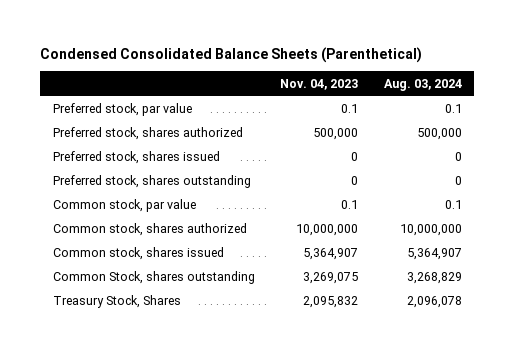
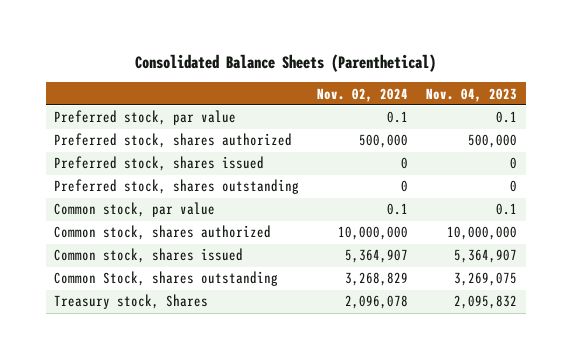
[39,47,422,64] Condensed Consolidated Balance Sheets (Parenthetical) -> [134,53,436,72] Consolidated Balance Sheets (Parenthetical)
[383,78,462,91] Aug. 03, 2024 -> none
none -> [317,87,409,102] Nov. 02, 2024
[52,295,181,309] Treasury Stock, Shares -> [54,294,209,310] Treasury stock, Shares

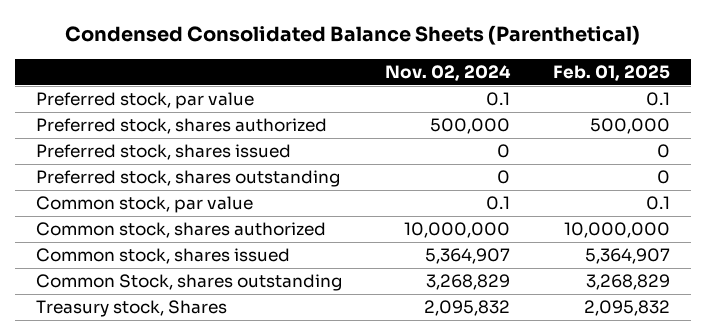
[134,53,436,72] Consolidated Balance Sheets (Parenthetical) -> [64,25,640,46] Condensed Consolidated Balance Sheets (Parenthetical)
[425,87,517,102] Nov. 04, 2023 -> none
none -> [552,65,670,82] Feb. 01, 2025
[345,295,409,310] 2,096,078 -> [423,300,510,317] 2,095,832

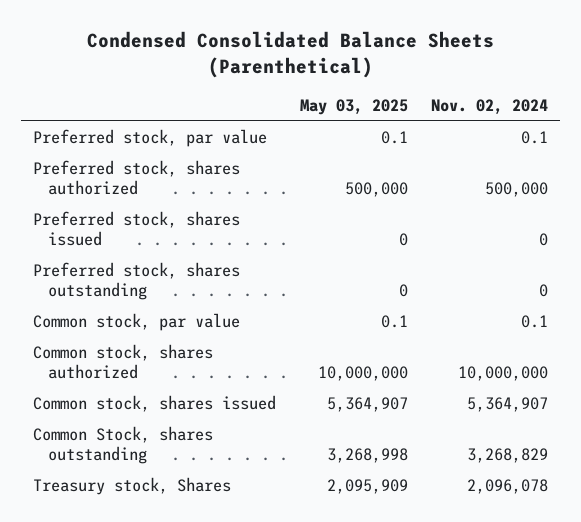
[552,65,670,82] Feb. 01, 2025 -> none
none -> [299,99,408,116] May 03, 2025
[423,300,510,317] 2,095,832 -> [466,479,548,495] 2,096,078

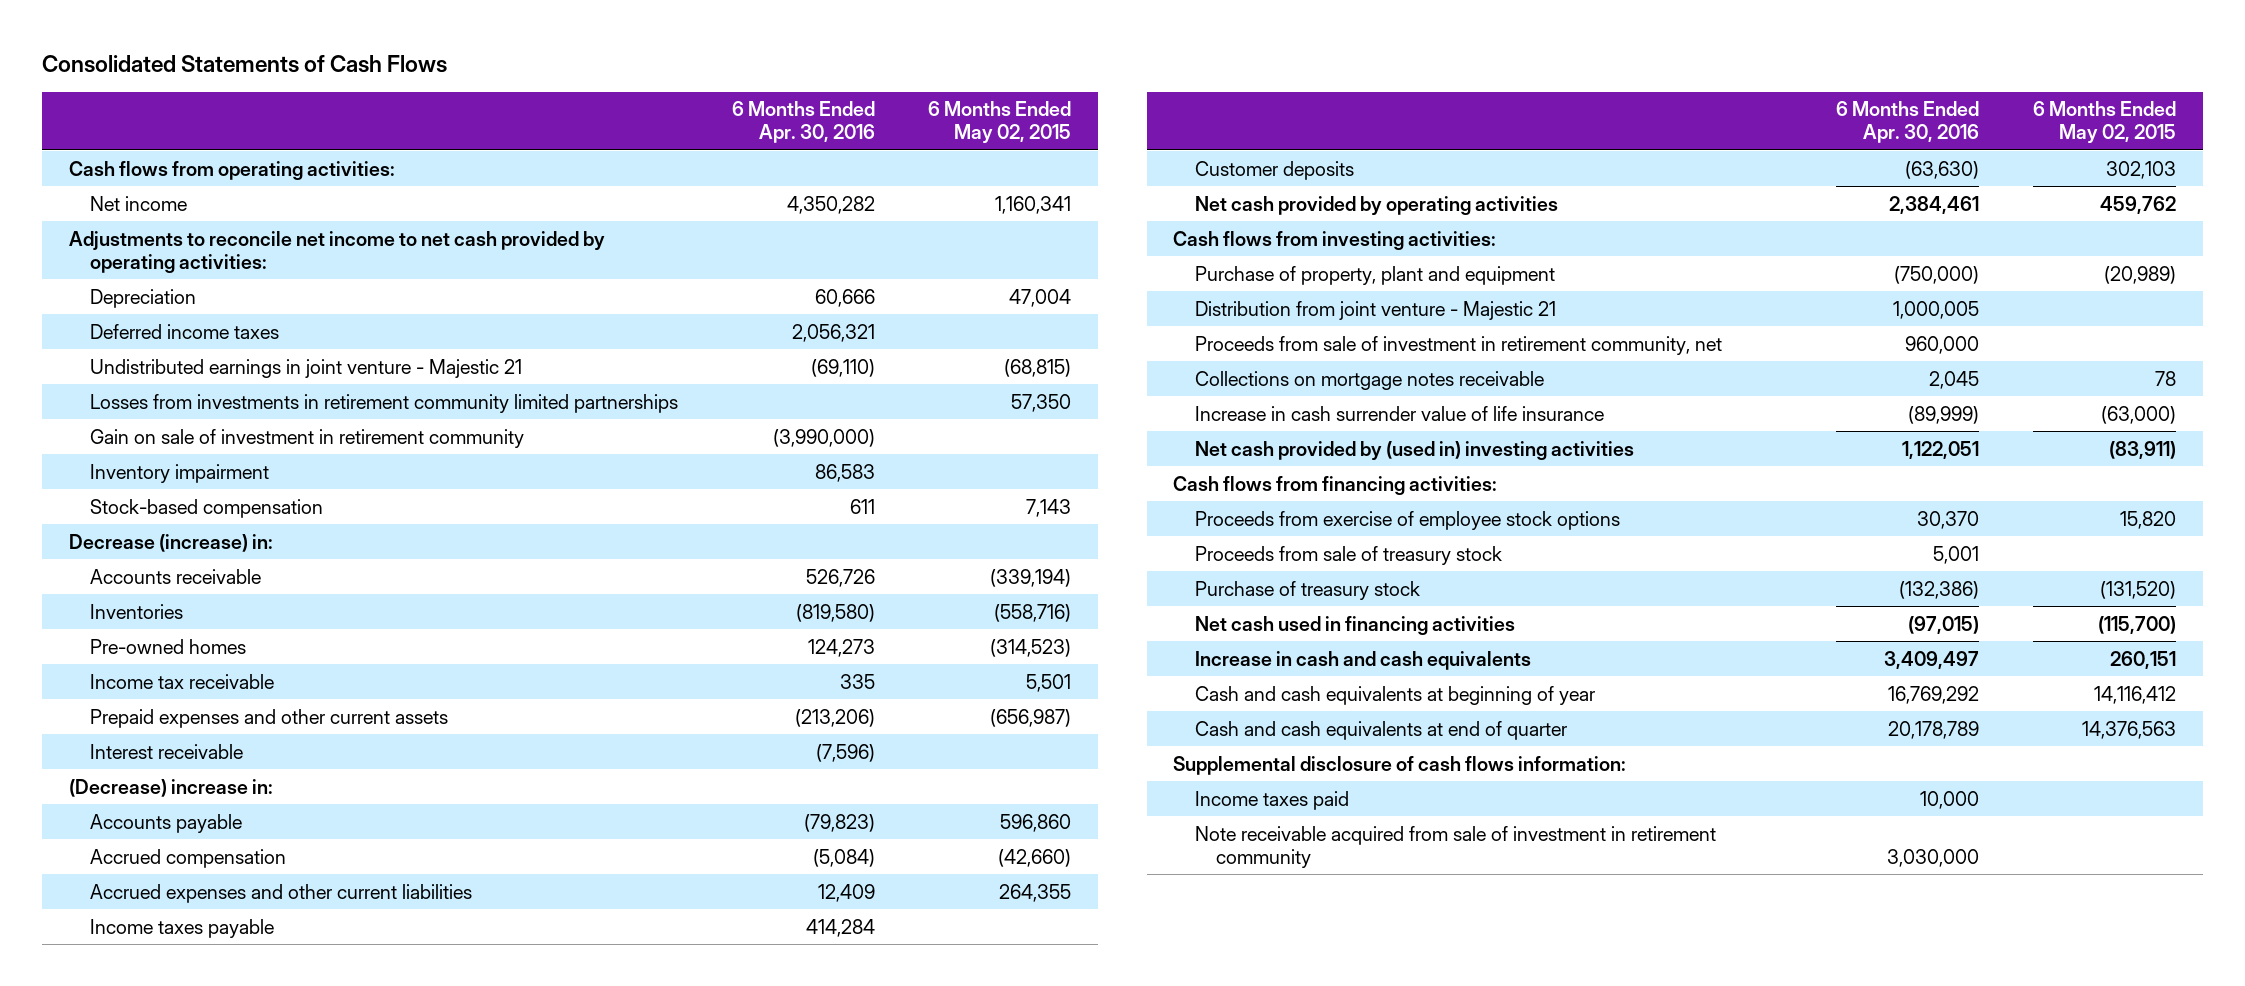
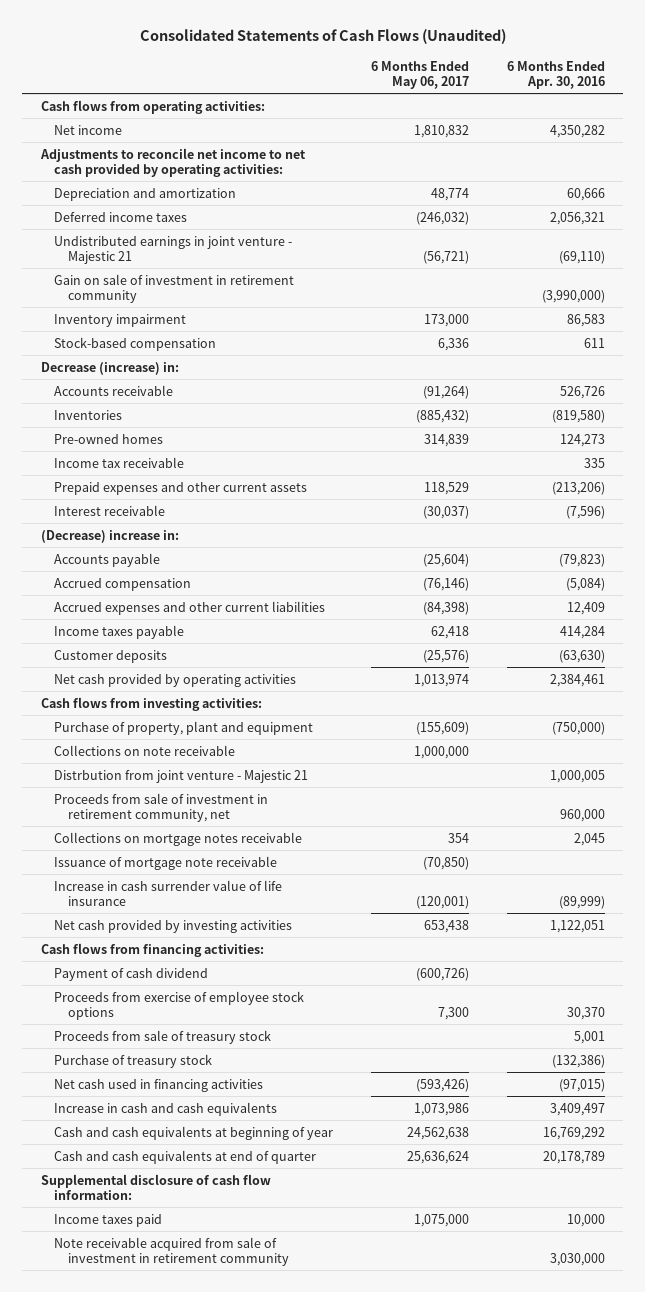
[42,55,448,74] Consolidated Statements of Cash Flows -> [139,29,506,45] Consolidated Statements of Cash Flows (Unaudited)
[928,101,1072,144] 6 Months Ended May 02, 2015 -> none
none -> [371,60,470,89] 6 Months Ended May 06, 2017
[90,288,197,308] Depreciation -> [54,187,237,201] Depreciation and amortization
[90,393,679,413] Losses from investments in retirement community limited partnerships -> none
none -> [54,744,236,756] Collections on note receivable
[1194,300,1556,320] Distribution from joint venture - Majestic 21 -> [54,769,309,783] Distrbution from joint venture - Majestic 21
none -> [54,855,278,870] Issuance of mortgage note receivable
[1194,440,1634,460] Net cash provided by (used in) investing activities -> [54,919,293,933] Net cash provided by investing activities
none -> [54,967,209,981] Payment of cash dividend
[1173,755,1627,775] Supplemental disclosure of cash flows information: -> [40,1173,271,1200] Supplemental disclosure of cash flow information:

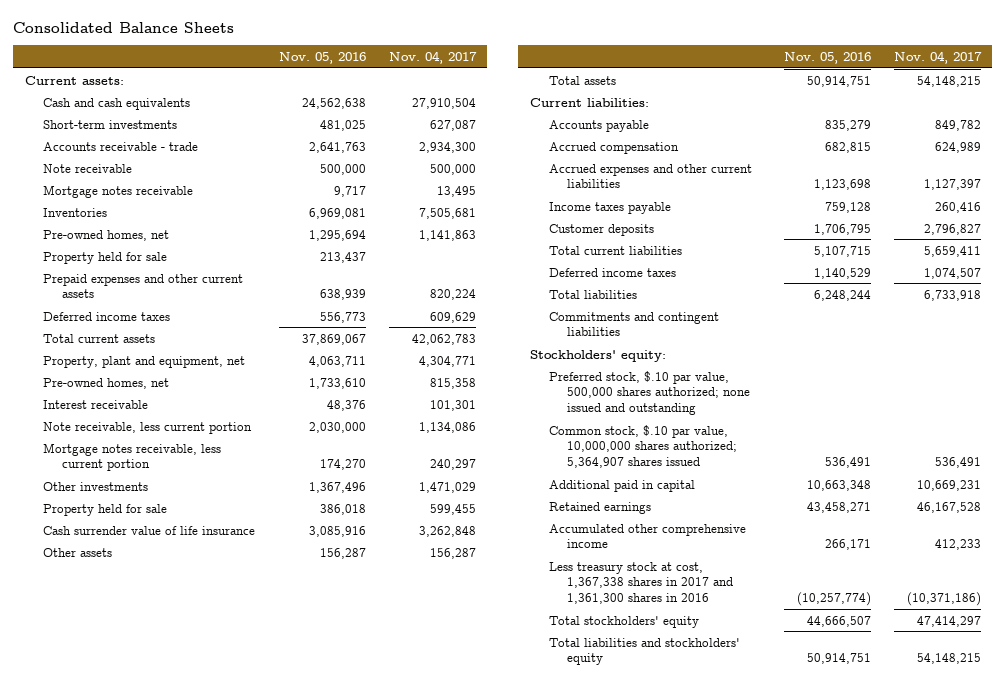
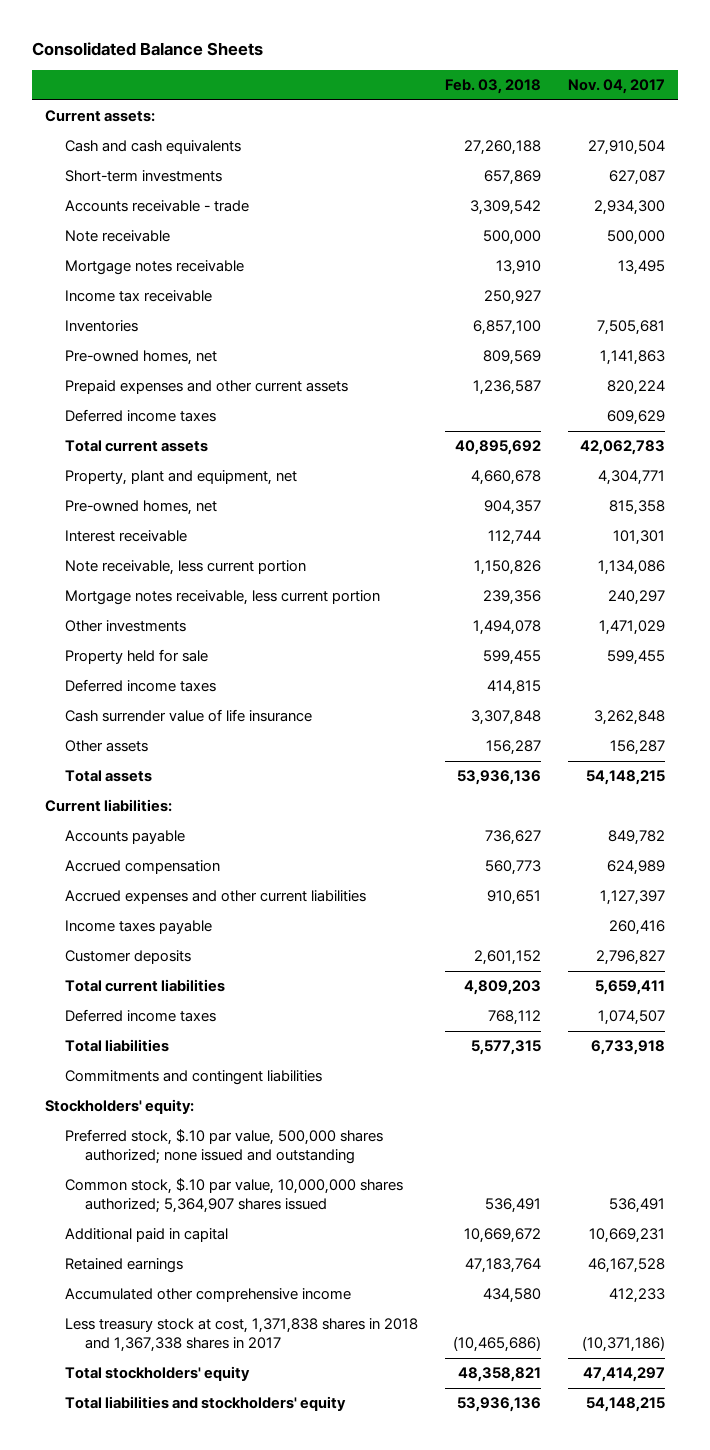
[278,51,366,64] Nov. 05, 2016 -> none
none -> [445,79,542,95] Feb. 03, 2018
none -> [65,290,213,303] Income tax receivable
[43,251,168,264] Property held for sale -> none
none -> [65,679,217,693] Deferred income taxes
[548,561,734,605] Less treasury stock at cost, 1,367,338 shares in 2017 and 1,361,300 shares in 2016 -> [65,1318,419,1352] Less treasury stock at cost, 1,371,838 shares in 2018 and 1,367,338 shares in 2017

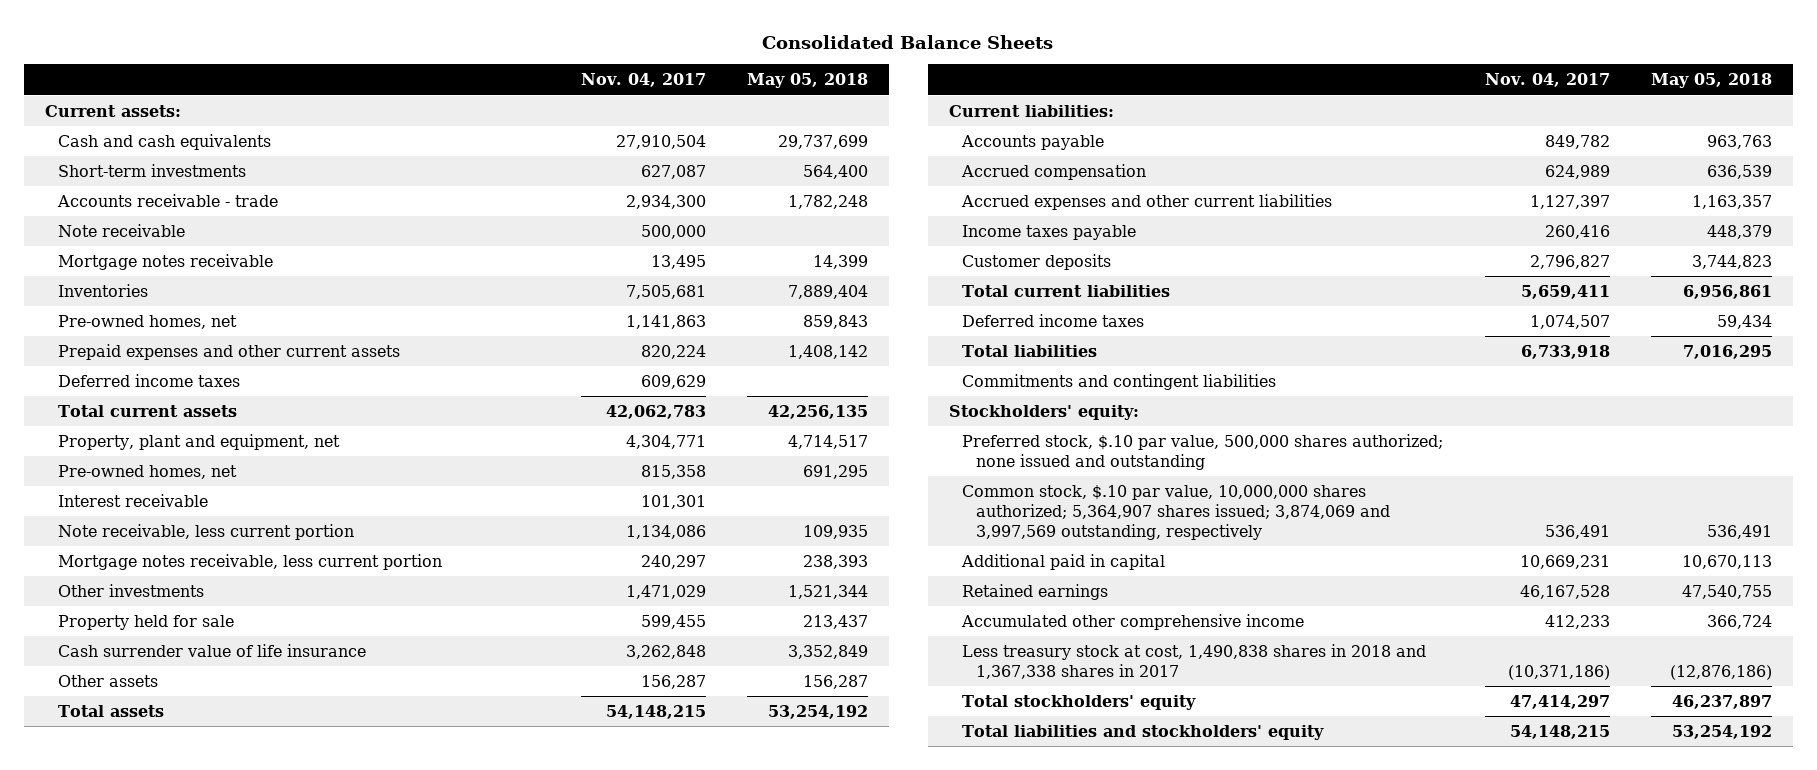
[445,79,542,95] Feb. 03, 2018 -> none
none -> [746,73,868,89] May 05, 2018
[65,290,213,303] Income tax receivable -> none
[65,679,217,693] Deferred income taxes -> none
[65,1178,404,1213] Common stock, $.10 par value, 10,000,000 shares authorized; 5,364,907 shares issued -> [962,484,1390,541] Common stock, $.10 par value, 10,000,000 shares authorized; 5,364,907 shares issued; 3,874,069 and 3,997,569 outstanding, respectively
[65,1318,419,1352] Less treasury stock at cost, 1,371,838 shares in 2018 and 1,367,338 shares in 2017 -> [962,643,1427,679] Less treasury stock at cost, 1,490,838 shares in 2018 and 1,367,338 shares in 2017

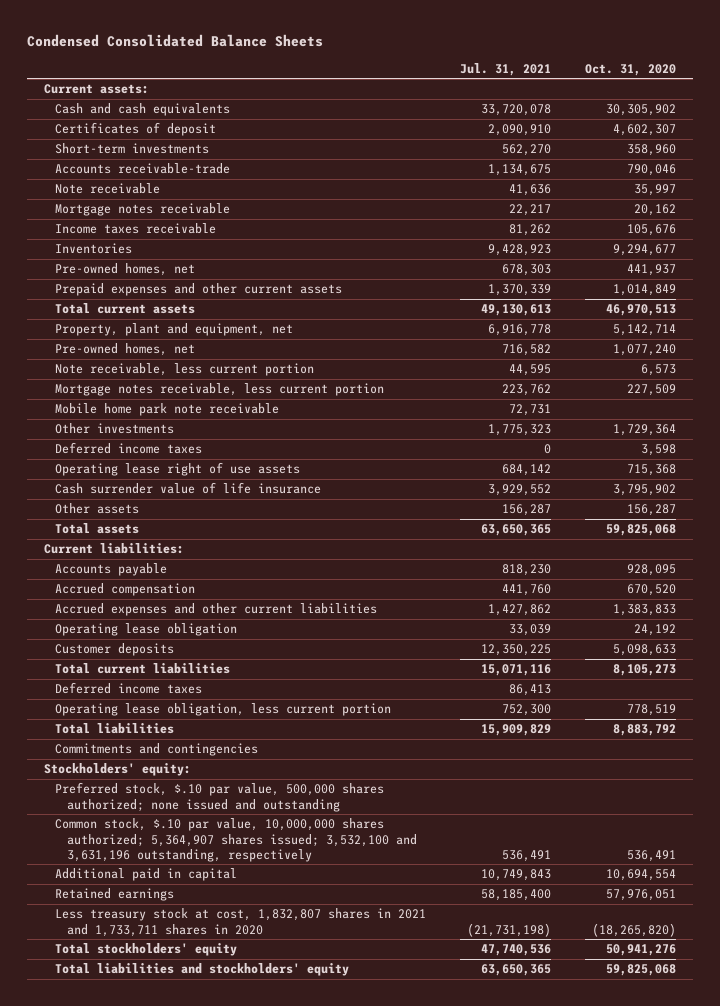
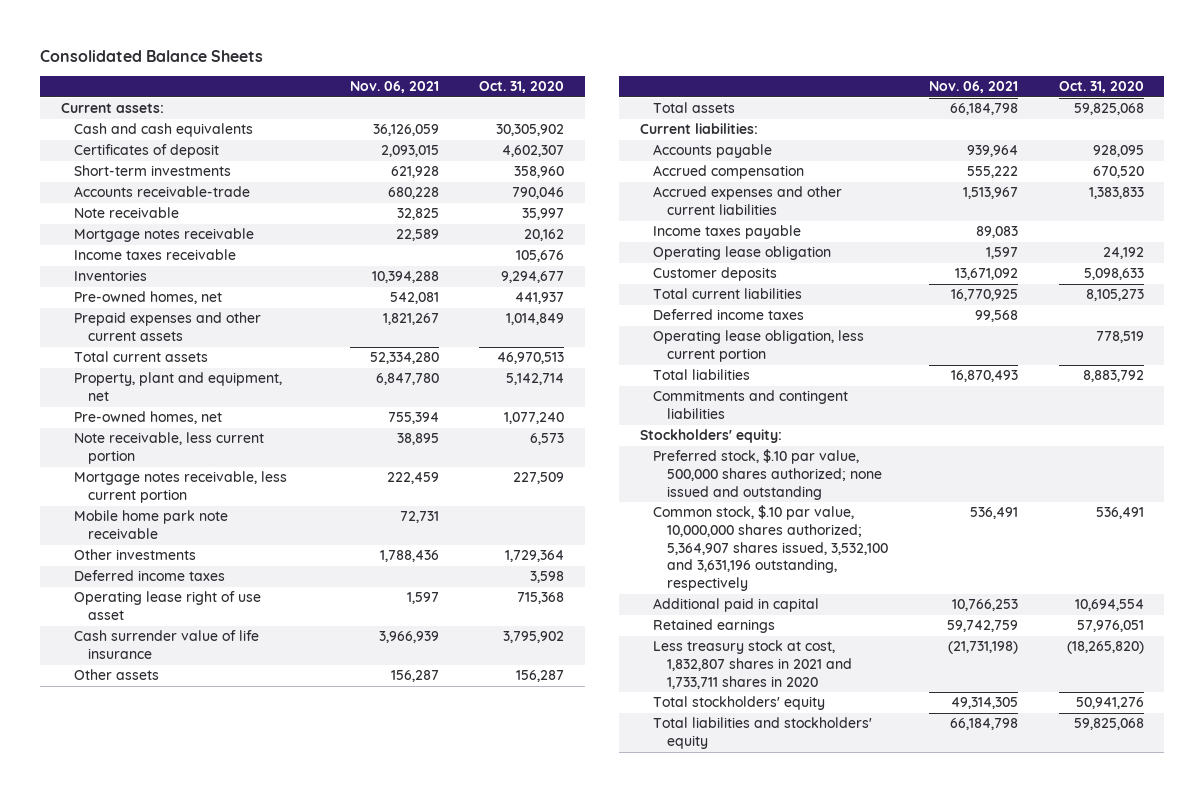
[26,33,323,47] Condensed Consolidated Balance Sheets -> [40,49,264,62] Consolidated Balance Sheets
[460,62,552,76] Jul. 31, 2021 -> none
none -> [349,81,439,94] Nov. 06, 2021
[55,462,301,477] Operating lease right of use assets -> [74,591,262,621] Operating lease right of use asset
none -> [653,225,802,240] Income taxes payable
[55,743,259,757] Commitments and contingencies -> [653,390,849,420] Commitments and contingent liabilities
[55,818,417,862] Common stock, $.10 par value, 10,000,000 shares authorized; 5,364,907 shares issued; 3,532,100 and 3,631,196 outstanding, respectively -> [653,505,888,591] Common stock, $.10 par value, 10,000,000 shares authorized; 5,364,907 shares issued, 3,532,100 and 3,631,196 outstanding, respectively

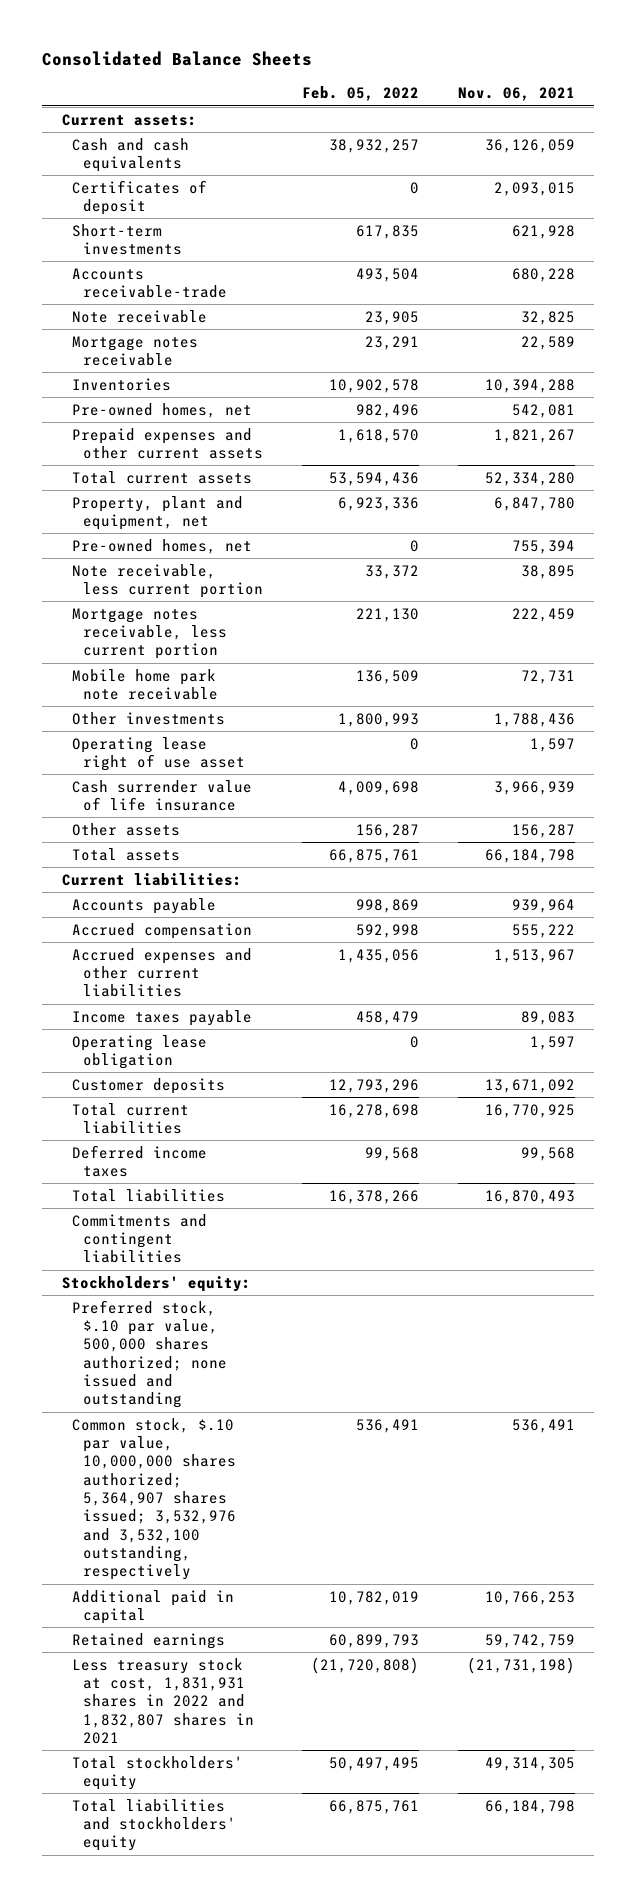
[479,81,565,94] Oct. 31, 2020 -> none
none -> [301,86,419,102] Feb. 05, 2022
[74,249,237,261] Income taxes receivable -> none
[74,570,226,582] Deferred income taxes -> none
[653,330,865,363] Operating lease obligation, less current portion -> none
[653,505,888,591] Common stock, $.10 par value, 10,000,000 shares authorized; 5,364,907 shares issued, 3,532,100 and 3,631,196 outstanding, respectively -> [72,1417,237,1581] Common stock, $.10 par value, 10,000,000 shares authorized; 5,364,907 shares issued; 3,532,976 and 3,532,100 outstanding, respectively
[653,640,852,689] Less treasury stock at cost, 1,832,807 shares in 2021 and 1,733,711 shares in 2020 -> [72,1657,255,1744] Less treasury stock at cost, 1,831,931 shares in 2022 and 1,832,807 shares in 2021

